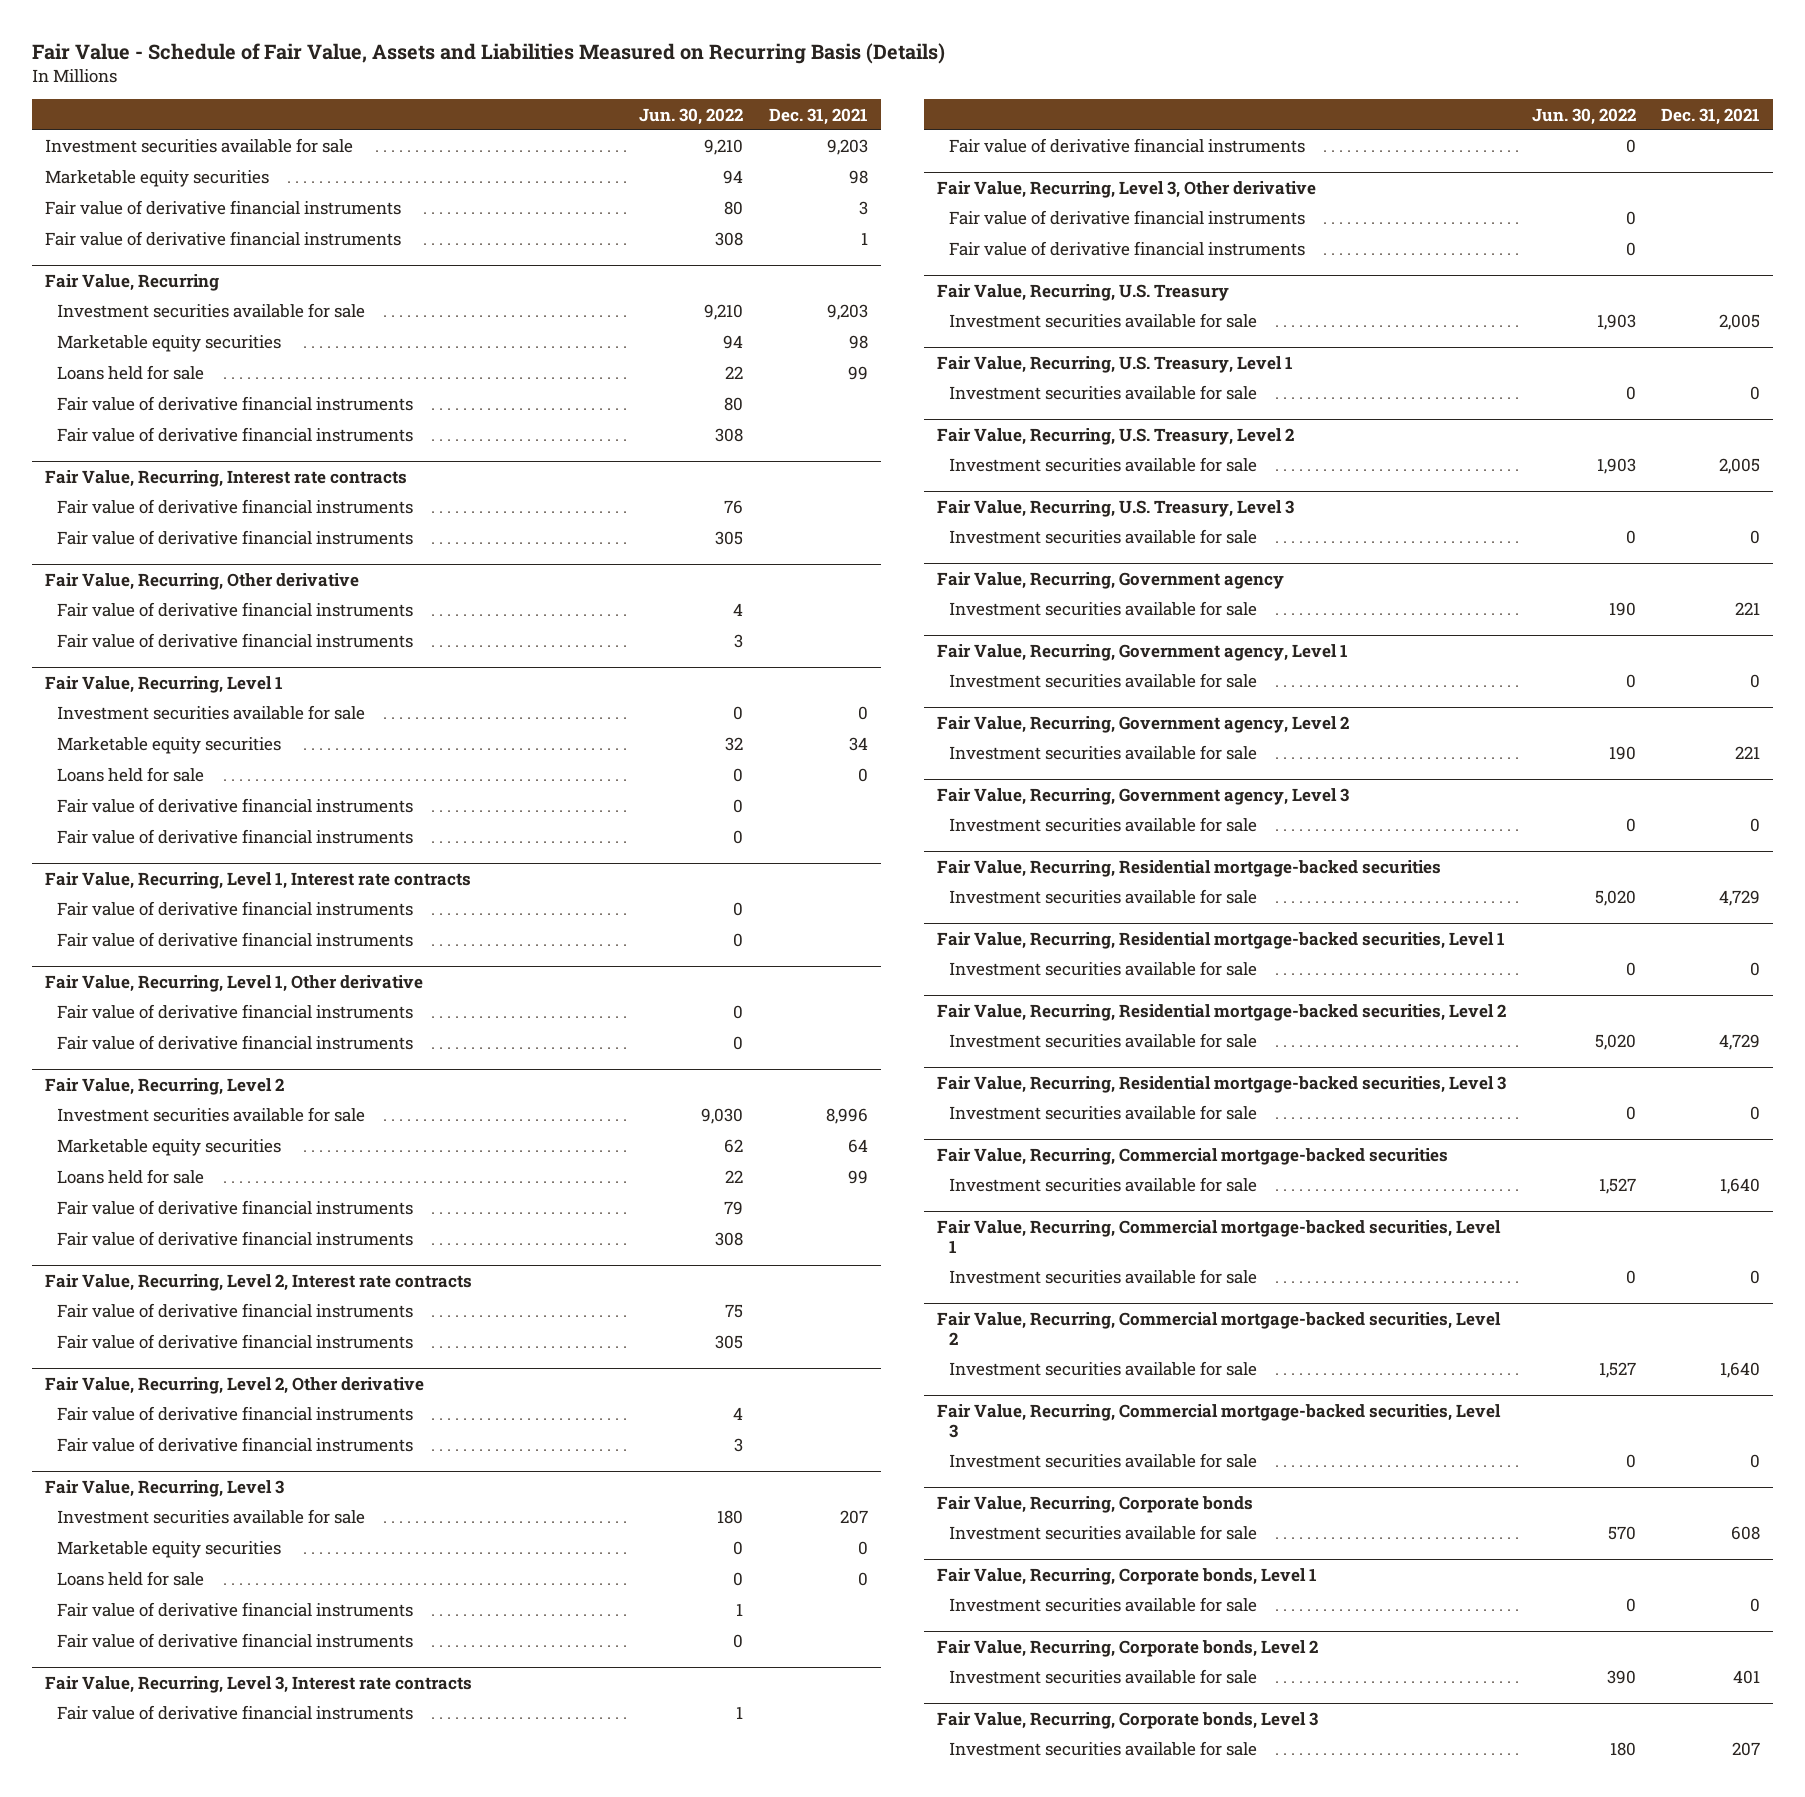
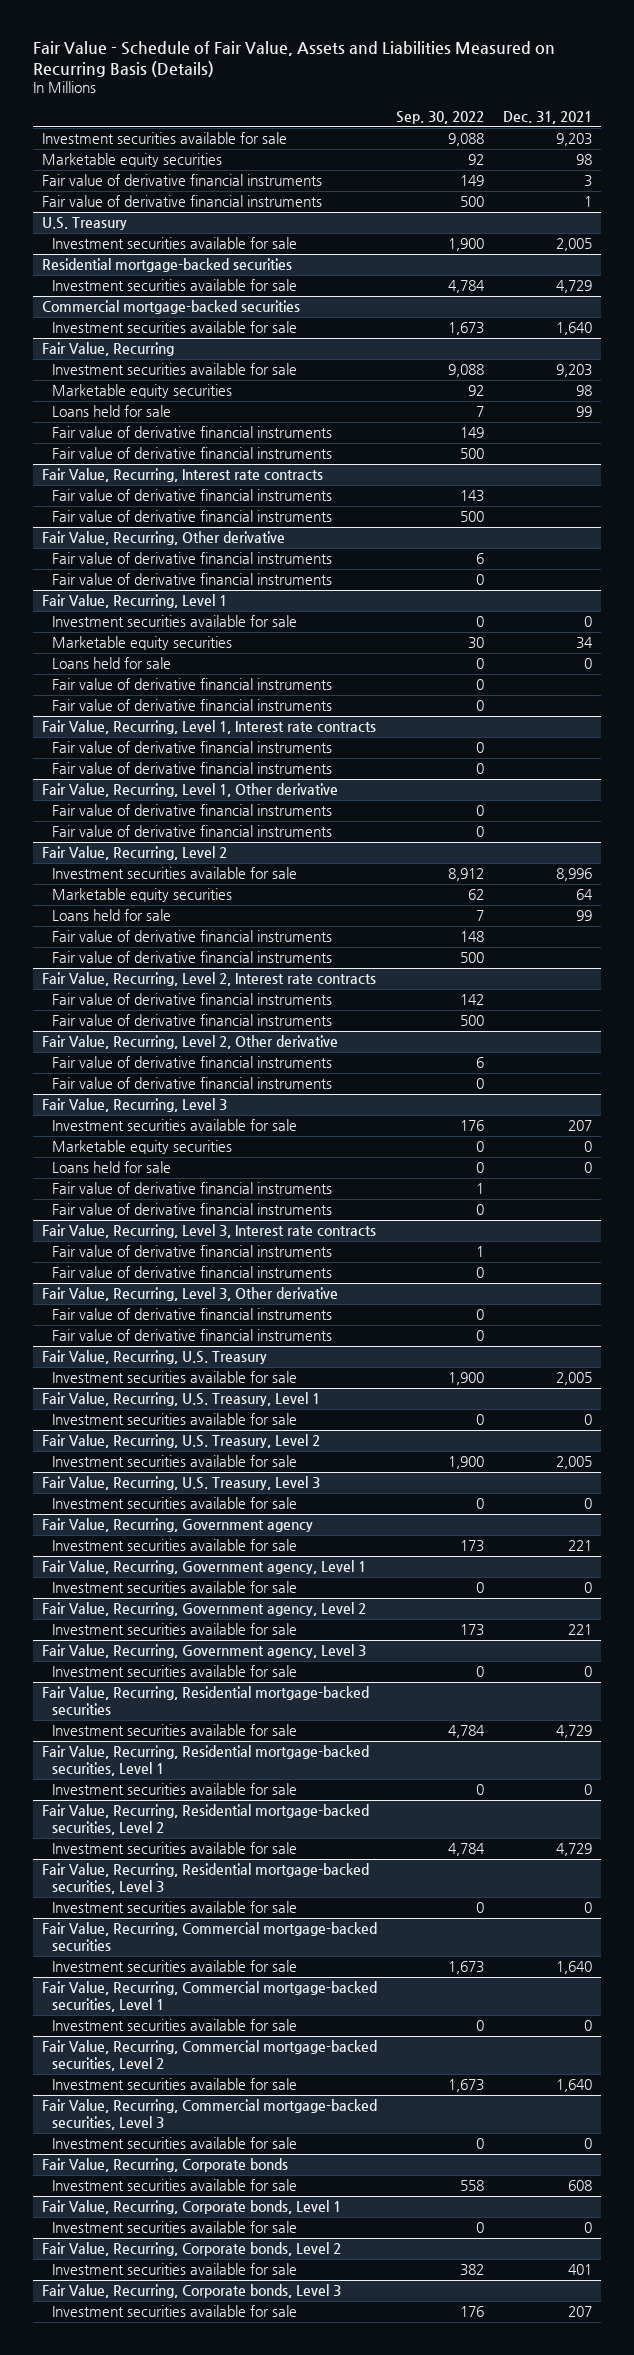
[639,107,744,125] Jun. 30, 2022 -> none
none -> [396,110,485,124] Sep. 30, 2022
none -> [42,217,128,231] U.S. Treasury
none -> [52,237,298,250] Investment securities available for sale
none -> [42,258,293,273] Residential mortgage-backed securities
none -> [52,279,298,292] Investment securities available for sale
none -> [42,300,301,315] Commercial mortgage-backed securities
none -> [52,321,298,334] Investment securities available for sale

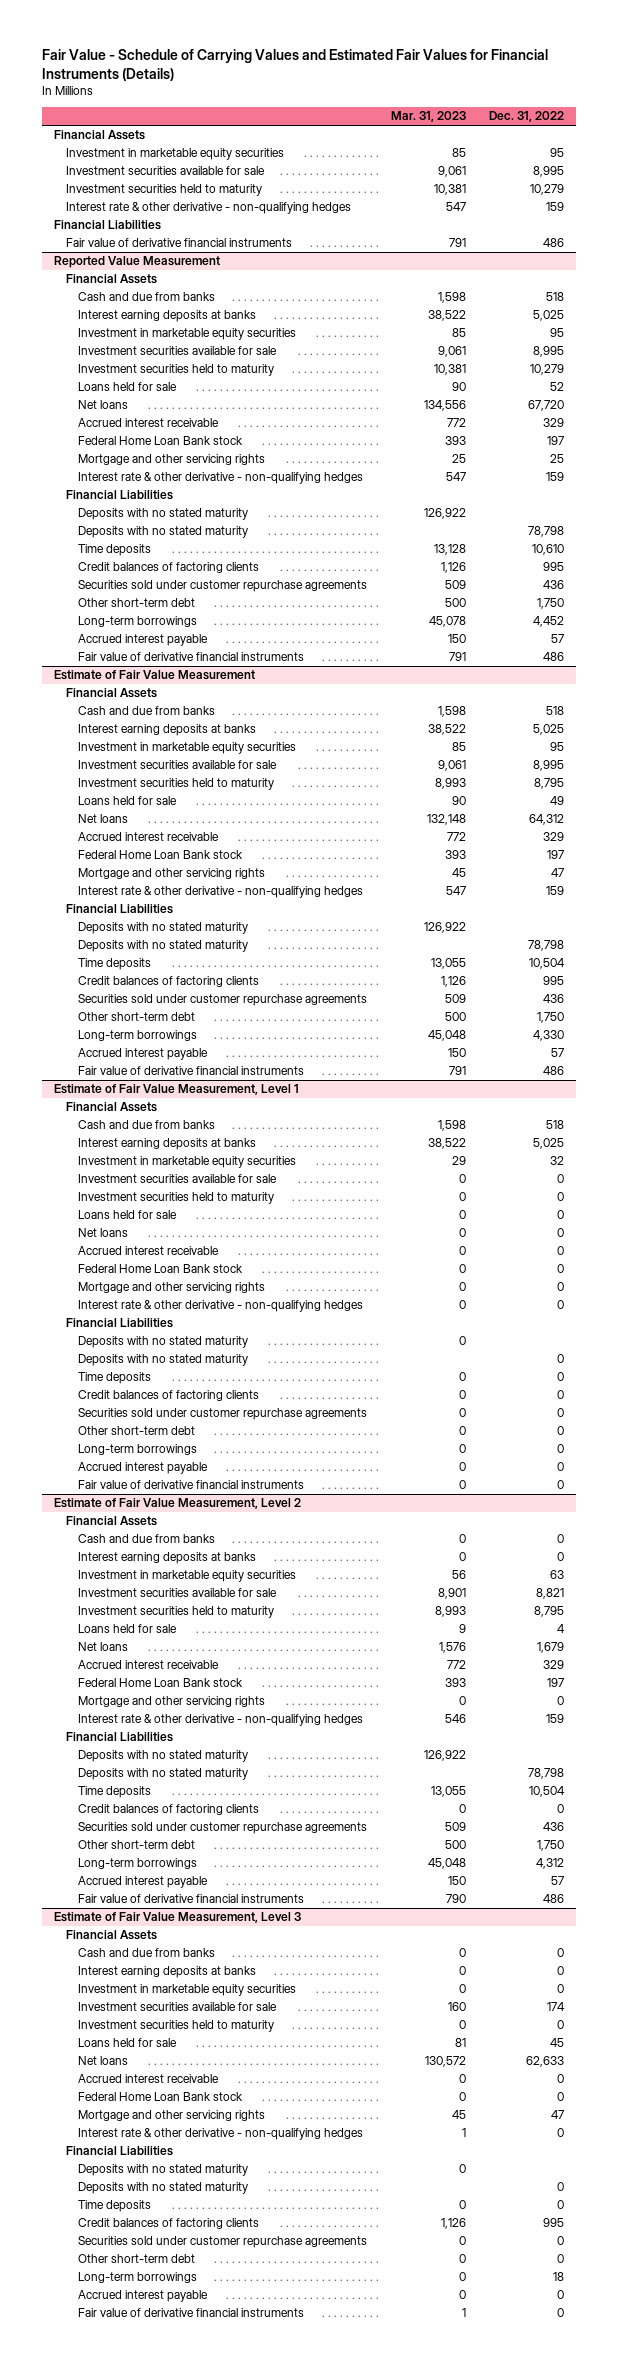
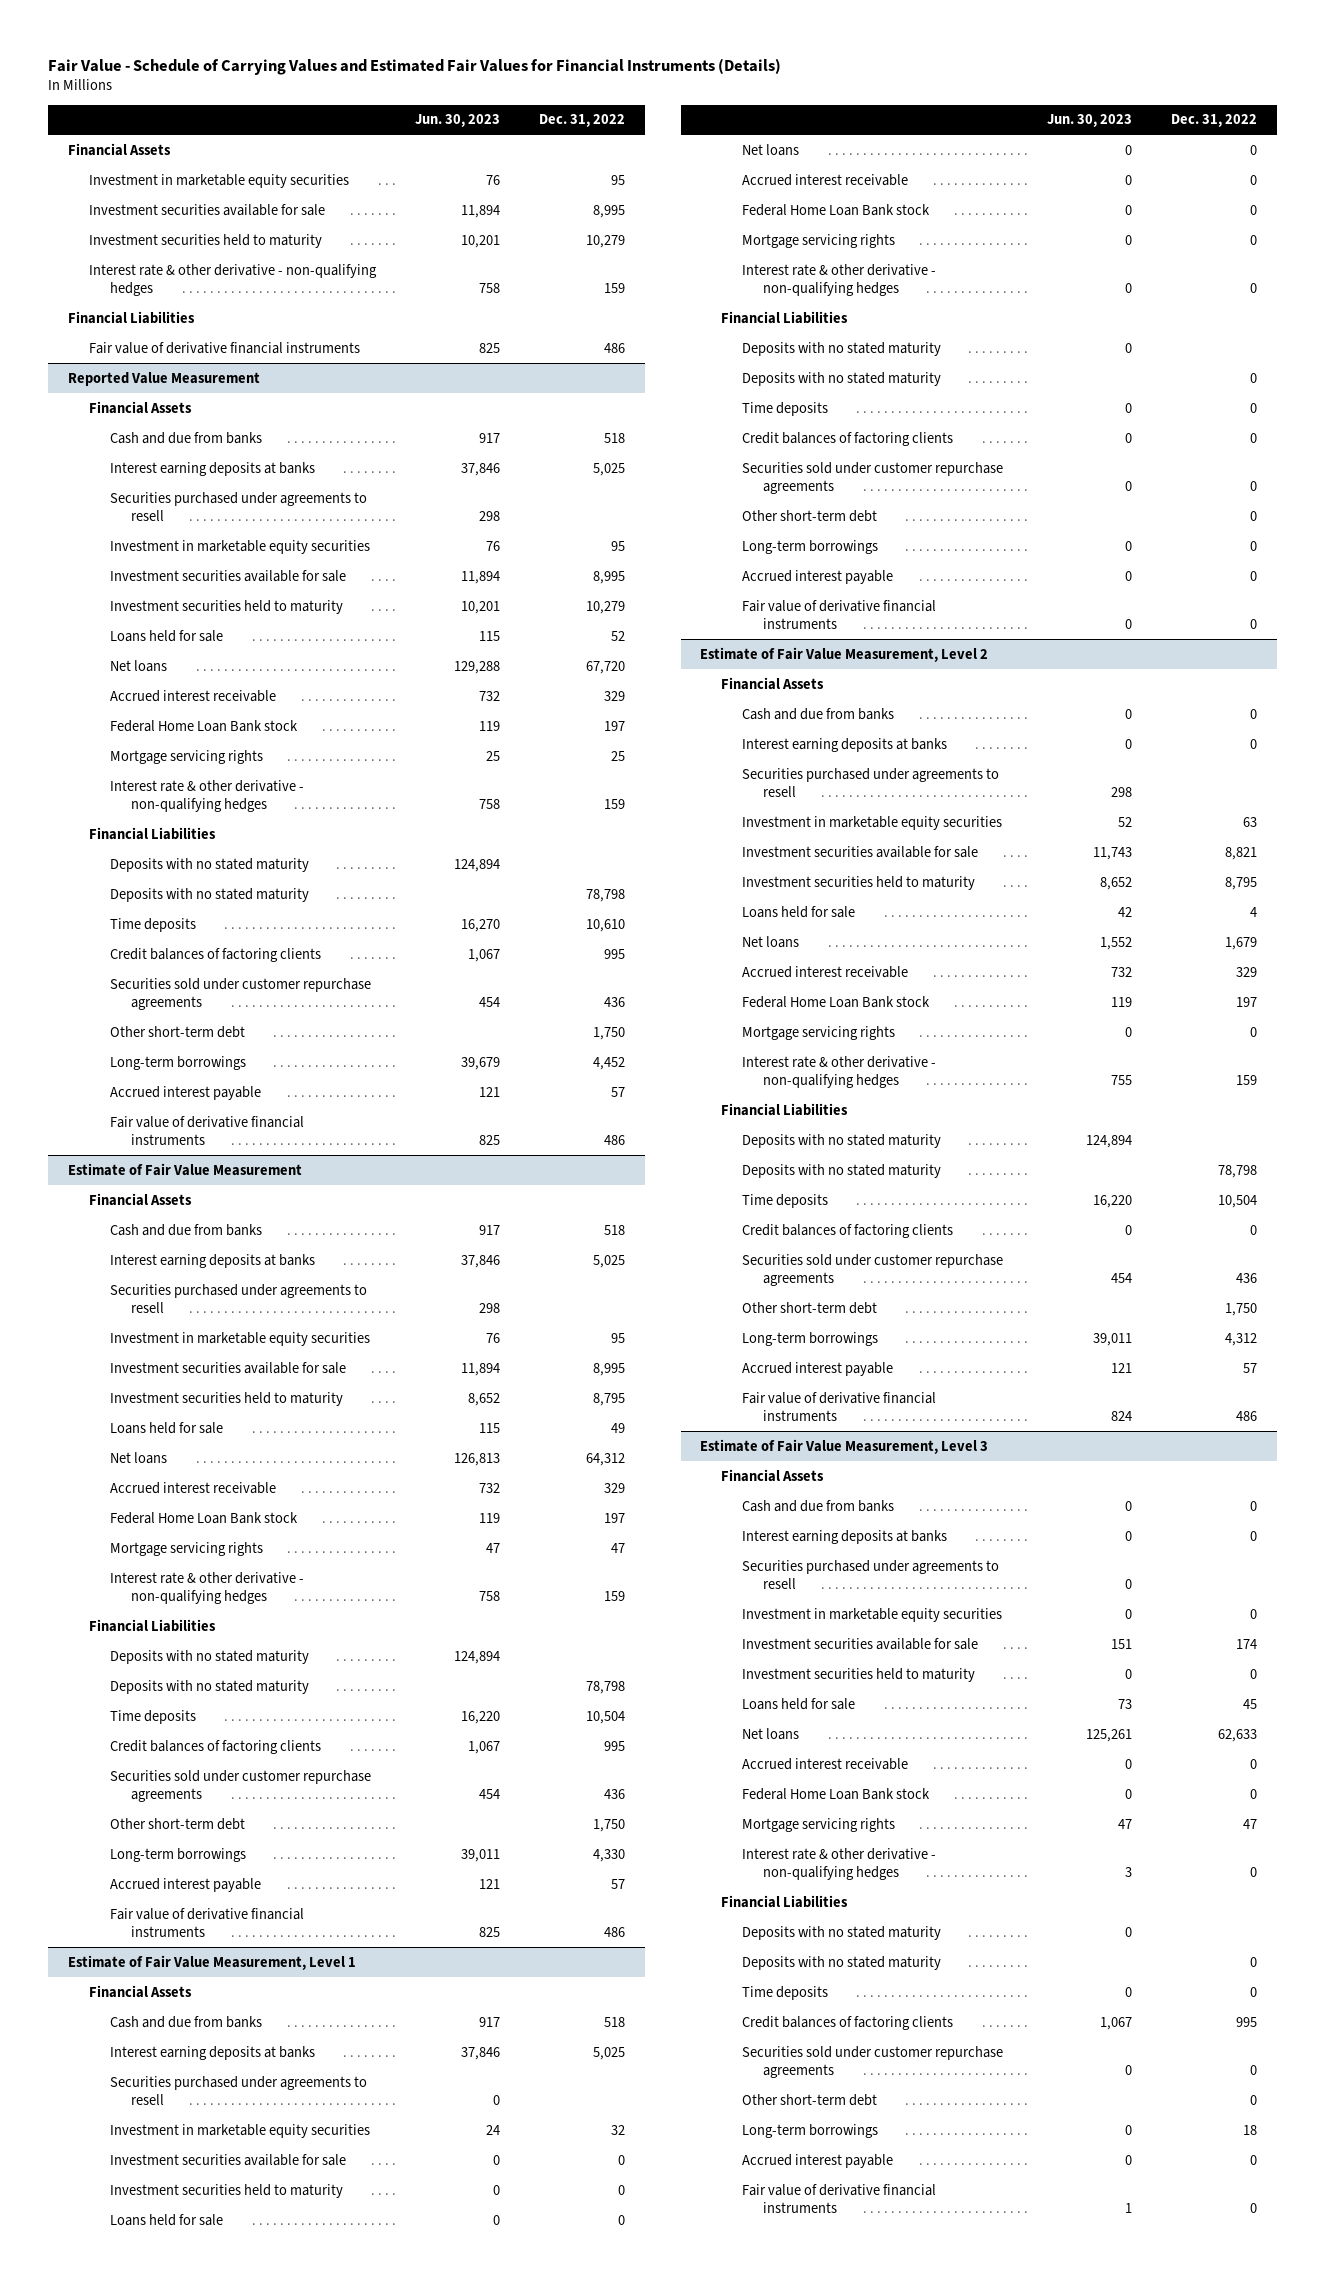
[390,111,466,123] Mar. 31, 2023 -> none
none -> [415,114,501,128] Jun. 30, 2023
none -> [110,491,368,521] Securities purchased under agreements to resell
[77,454,265,466] Mortgage and other servicing rights -> [110,749,264,764] Mortgage servicing rights
none -> [110,1283,368,1313] Securities purchased under agreements to resell
[77,868,265,880] Mortgage and other servicing rights -> [110,1541,264,1556] Mortgage servicing rights
none -> [110,2075,368,2105] Securities purchased under agreements to resell
[77,1282,265,1294] Mortgage and other servicing rights -> [742,233,896,248] Mortgage servicing rights
none -> [742,767,1000,797] Securities purchased under agreements to resell
[77,1696,265,1708] Mortgage and other servicing rights -> [742,1025,896,1040] Mortgage servicing rights
none -> [742,1559,1000,1589] Securities purchased under agreements to resell
[77,2110,265,2122] Mortgage and other servicing rights -> [742,1817,896,1832] Mortgage servicing rights

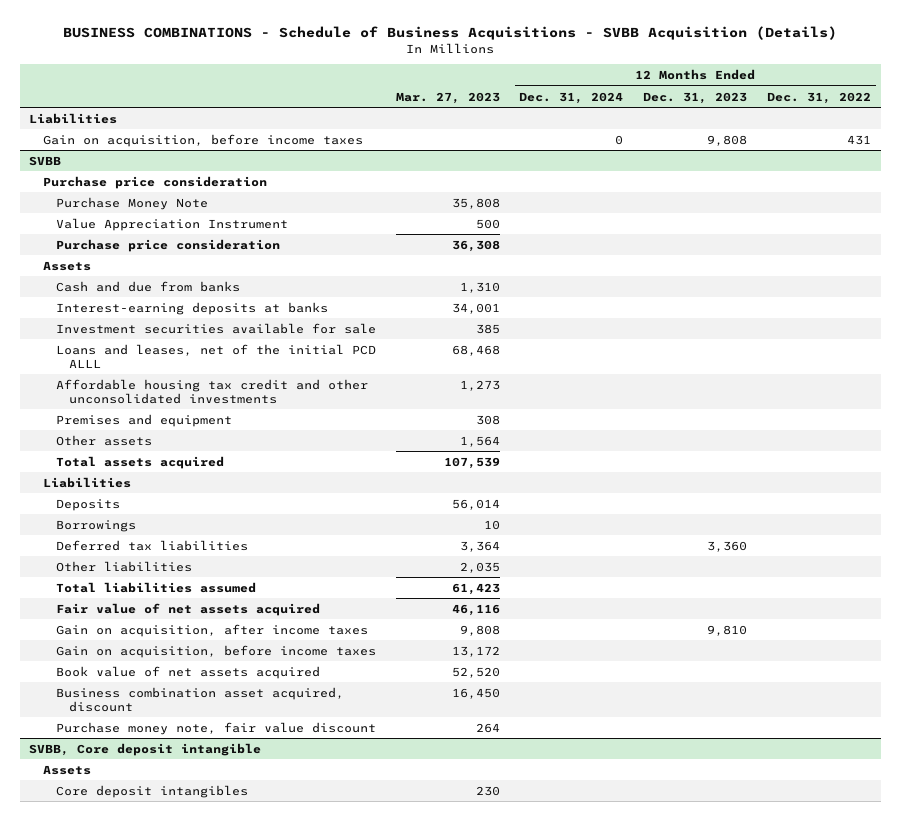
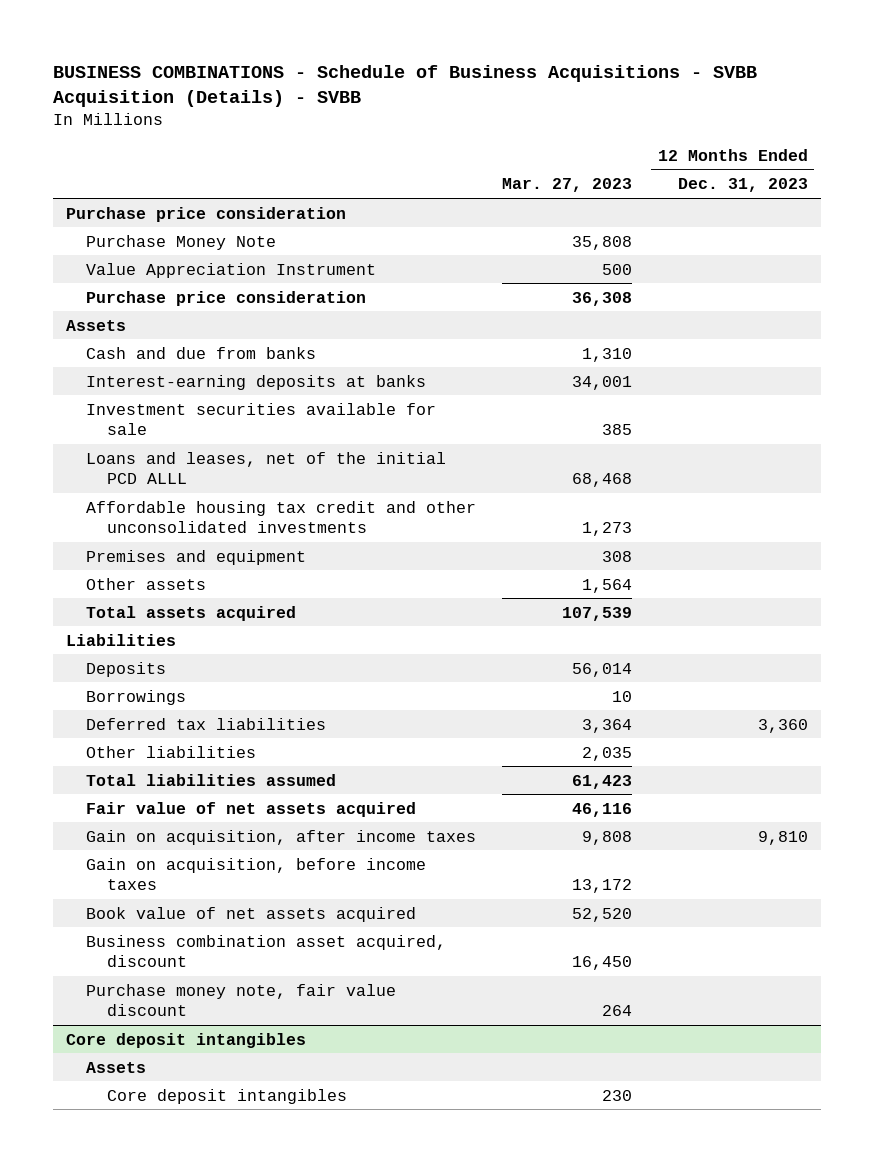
[63,26,838,41] BUSINESS COMBINATIONS - Schedule of Business Acquisitions - SVBB Acquisition (Details) -> [52,64,757,108] BUSINESS COMBINATIONS - Schedule of Business Acquisitions - SVBB Acquisition (Details) - SVBB
[519,91,624,104] Dec. 31, 2024 -> none
[766,91,871,104] Dec. 31, 2022 -> none
[29,112,118,124] Liabilities -> none
[42,133,363,147] Gain on acquisition, before income taxes -> none
[29,155,62,166] SVBB -> none
[29,742,262,756] SVBB, Core deposit intangible -> none
none -> [65,1032,306,1048] Core deposit intangibles

